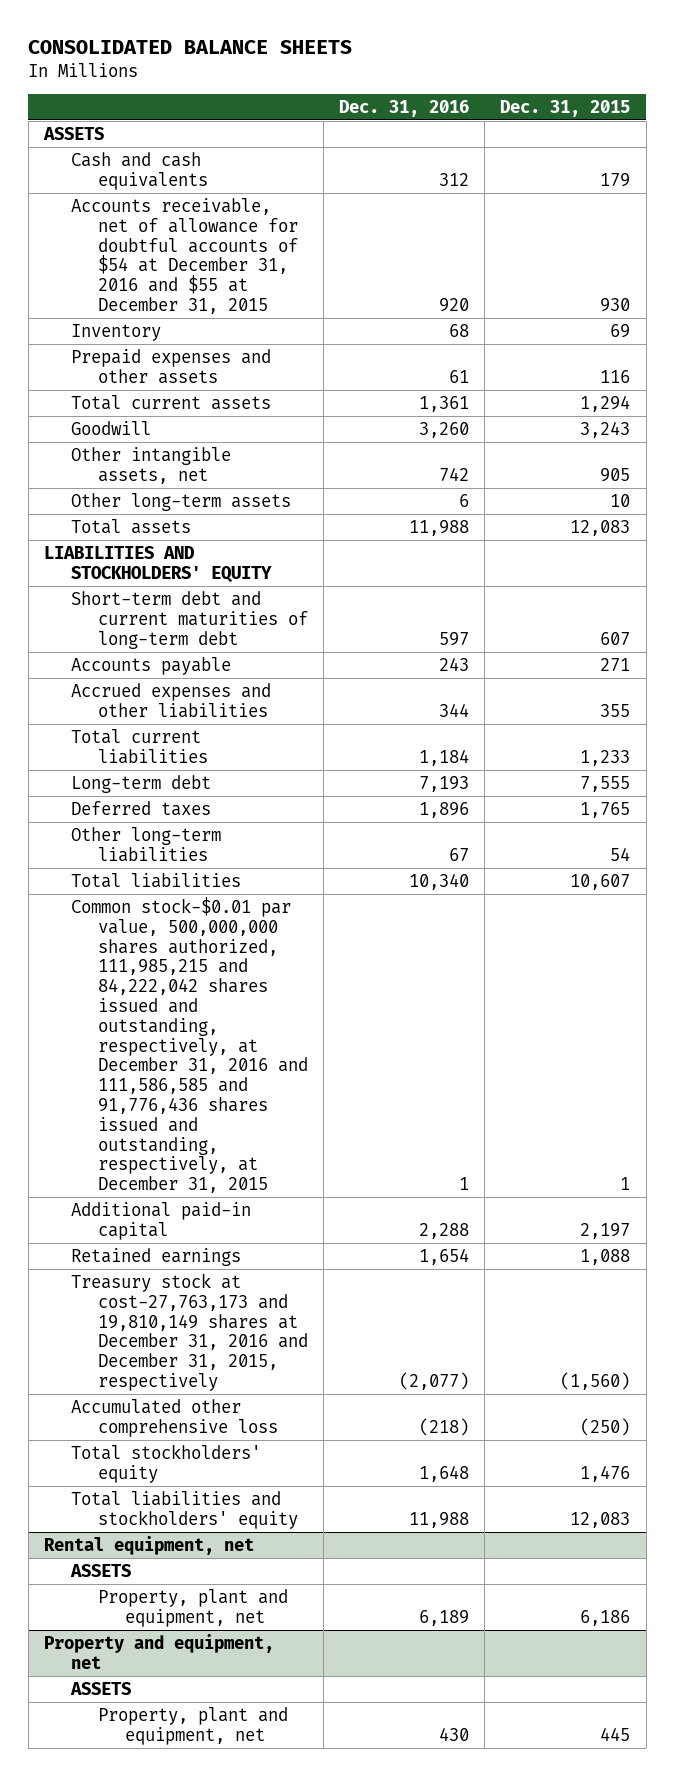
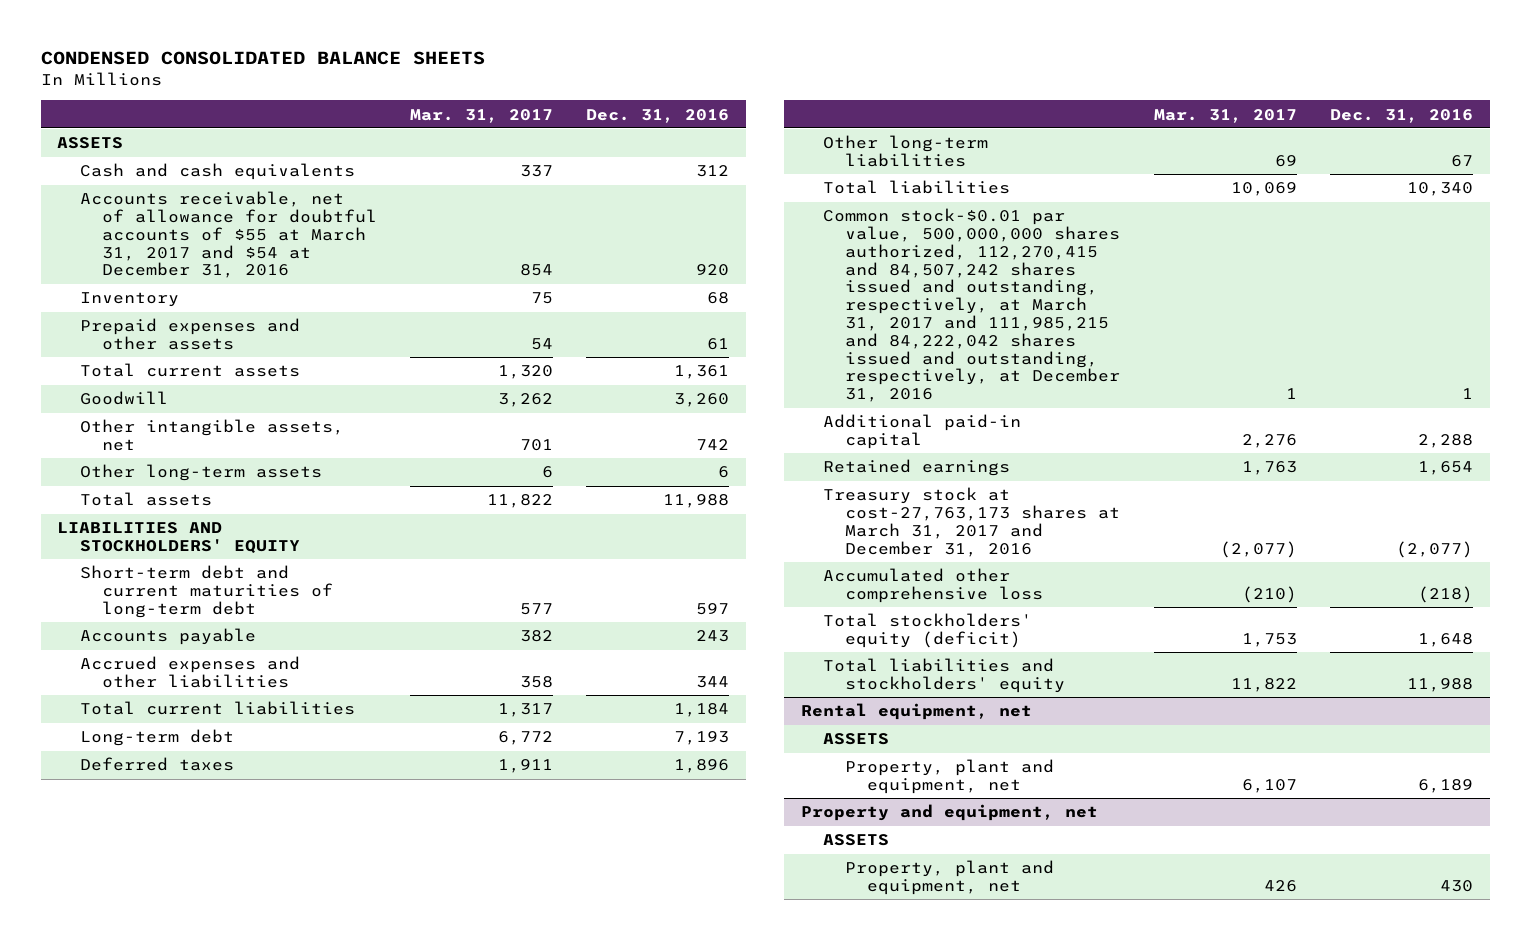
[28,40,353,55] CONSOLIDATED BALANCE SHEETS -> [40,51,485,66] CONDENSED CONSOLIDATED BALANCE SHEETS
[500,99,631,117] Dec. 31, 2015 -> none
none -> [410,108,554,123] Mar. 31, 2017
[70,197,298,314] Accounts receivable, net of allowance for doubtful accounts of $54 at December 31, 2016 and $55 at December 31, 2015 -> [79,191,377,279] Accounts receivable, net of allowance for doubtful accounts of $55 at March 31, 2017 and $54 at December 31, 2016
[70,896,308,1194] Common stock-$0.01 par value, 500,000,000 shares authorized, 111,985,215 and 84,222,042 shares issued and outstanding, respectively, at December 31, 2016 and 111,586,585 and 91,776,436 shares issued and outstanding, respectively, at December 31, 2015 -> [823,208,1121,403] Common stock-$0.01 par value, 500,000,000 shares authorized, 112,270,415 and 84,507,242 shares issued and outstanding, respectively, at March 31, 2017 and 111,985,215 and 84,222,042 shares issued and outstanding, respectively, at December 31, 2016
[70,1272,308,1391] Treasury stock at cost-27,763,173 and 19,810,149 shares at December 31, 2016 and December 31, 2015, respectively -> [823,487,1121,557] Treasury stock at cost-27,763,173 shares at March 31, 2017 and December 31, 2016
[70,1443,261,1483] Total stockholders' equity -> [823,613,1033,648] Total stockholders' equity (deficit)

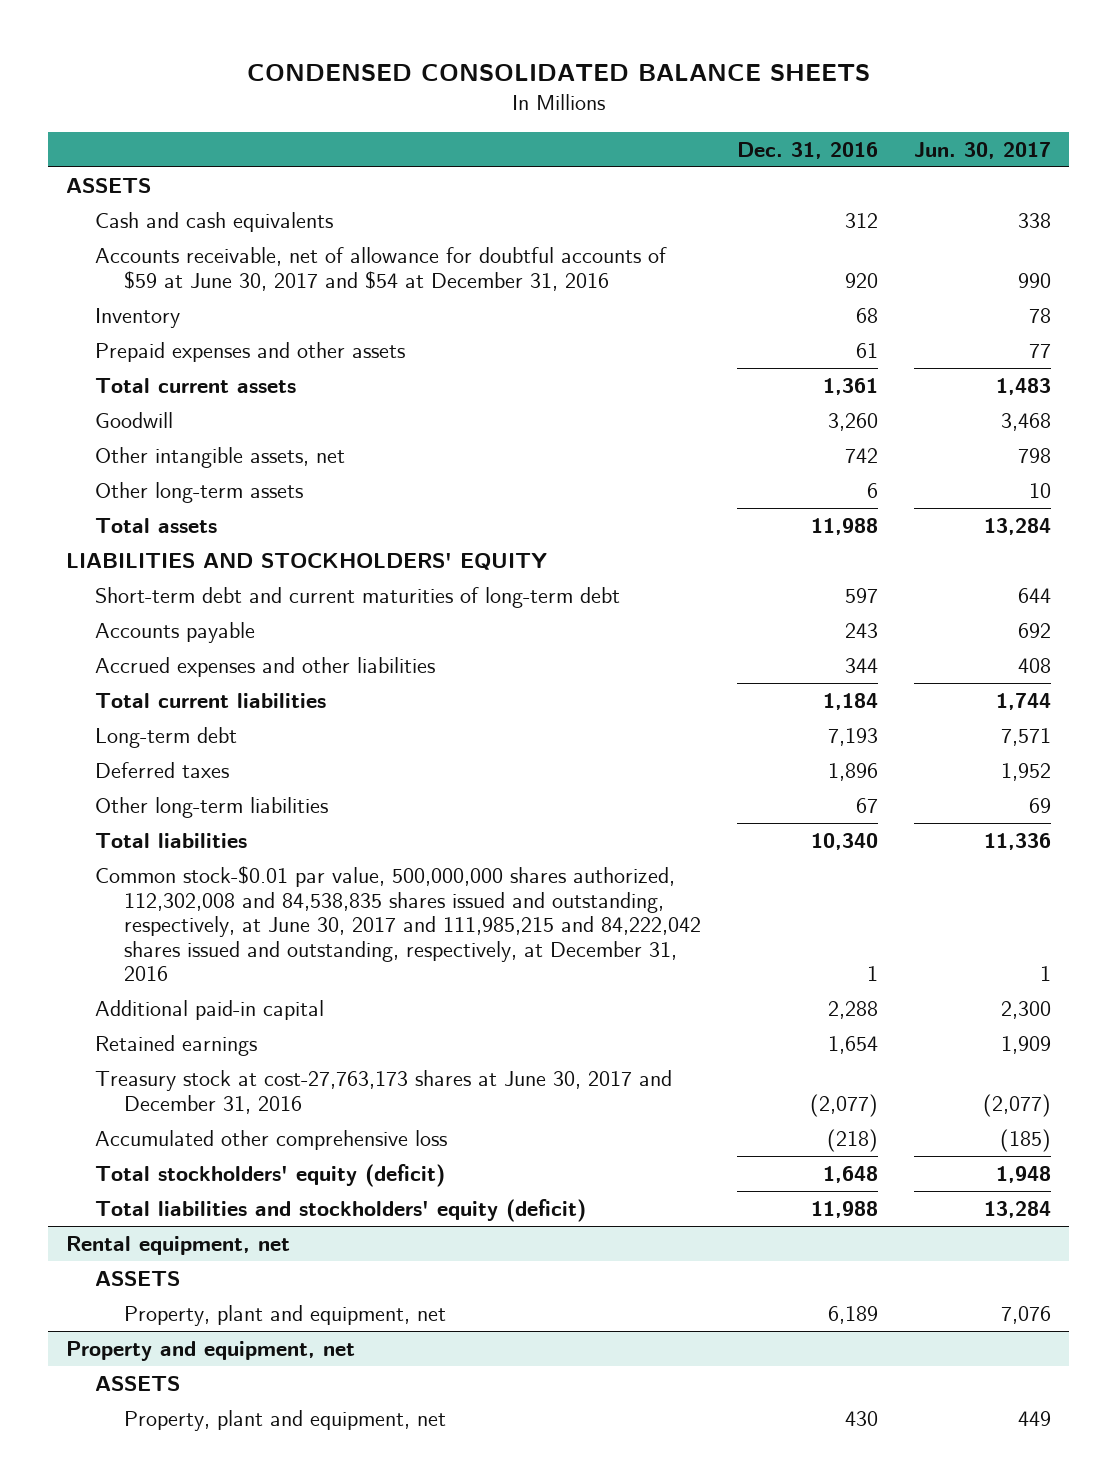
[410,108,554,123] Mar. 31, 2017 -> none
none -> [914,141,1052,159] Jun. 30, 2017
[79,191,377,279] Accounts receivable, net of allowance for doubtful accounts of $55 at March 31, 2017 and $54 at December 31, 2016 -> [95,247,668,291] Accounts receivable, net of allowance for doubtful accounts of $59 at June 30, 2017 and $54 at December 31, 2016
[823,208,1121,403] Common stock-$0.01 par value, 500,000,000 shares authorized, 112,270,415 and 84,507,242 shares issued and outstanding, respectively, at March 31, 2017 and 111,985,215 and 84,222,042 shares issued and outstanding, respectively, at December 31, 2016 -> [95,866,702,982] Common stock-$0.01 par value, 500,000,000 shares authorized, 112,302,008 and 84,538,835 shares issued and outstanding, respectively, at June 30, 2017 and 111,985,215 and 84,222,042 shares issued and outstanding, respectively, at December 31, 2016
[823,487,1121,557] Treasury stock at cost-27,763,173 shares at March 31, 2017 and December 31, 2016 -> [95,1070,673,1114] Treasury stock at cost-27,763,173 shares at June 30, 2017 and December 31, 2016
[823,658,1066,693] Total liabilities and stockholders' equity -> [95,1199,587,1223] Total liabilities and stockholders' equity (deficit)

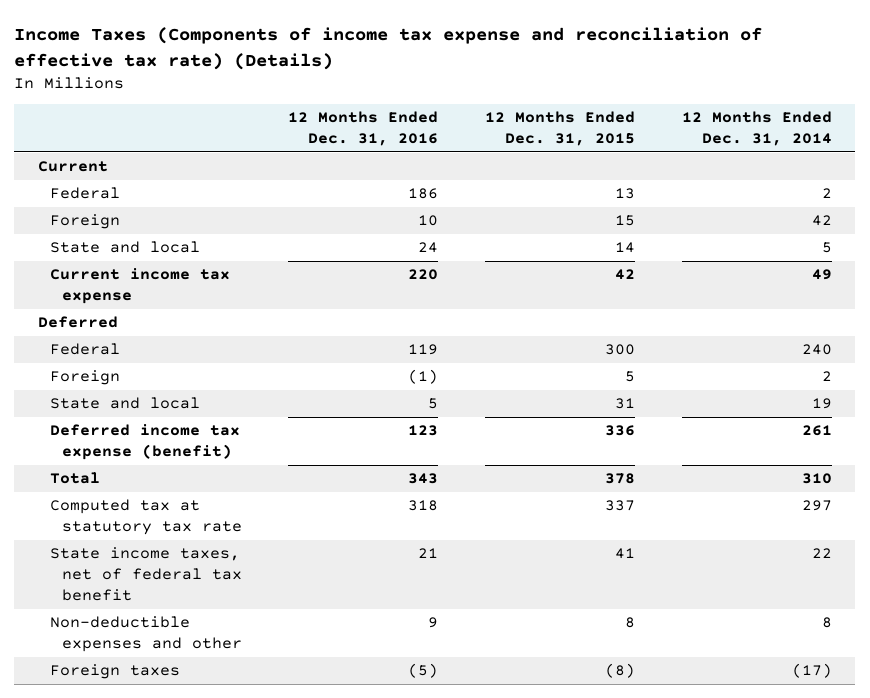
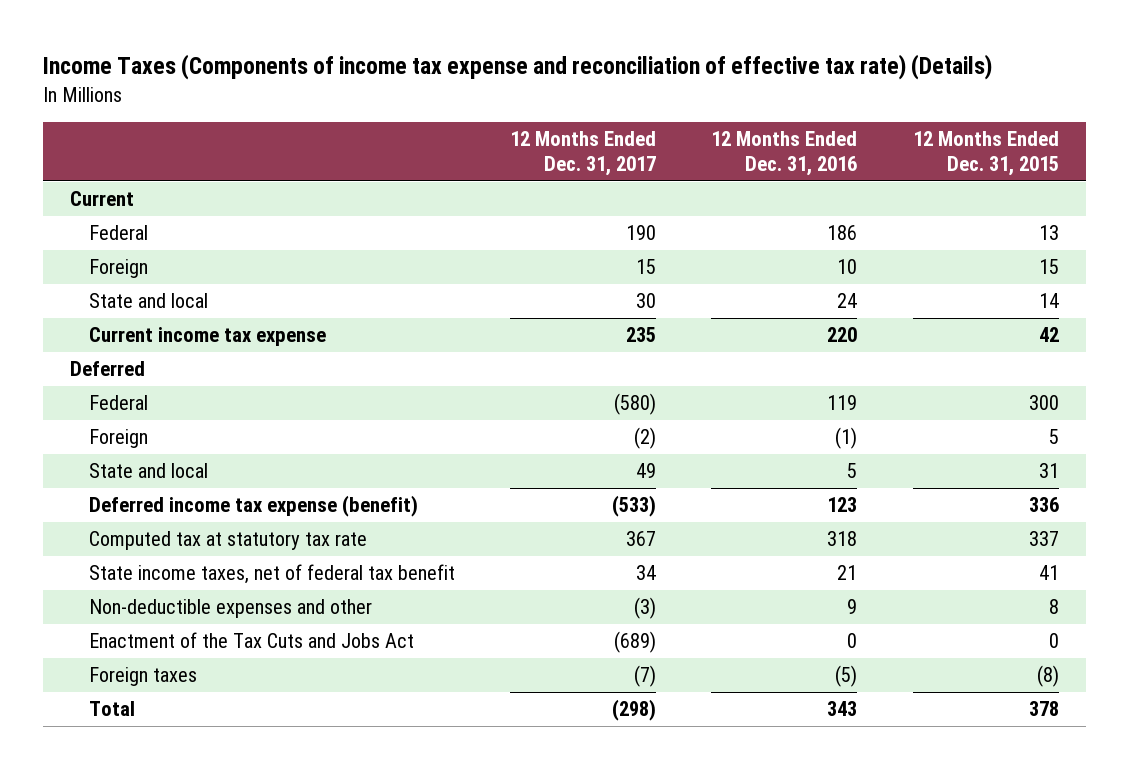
[681,111,832,147] 12 Months Ended Dec. 31, 2014 -> none
none -> [509,131,656,177] 12 Months Ended Dec. 31, 2017
none -> [88,632,414,649] Enactment of the Tax Cuts and Jobs Act
[49,472,100,485] Total -> [88,701,135,717] Total

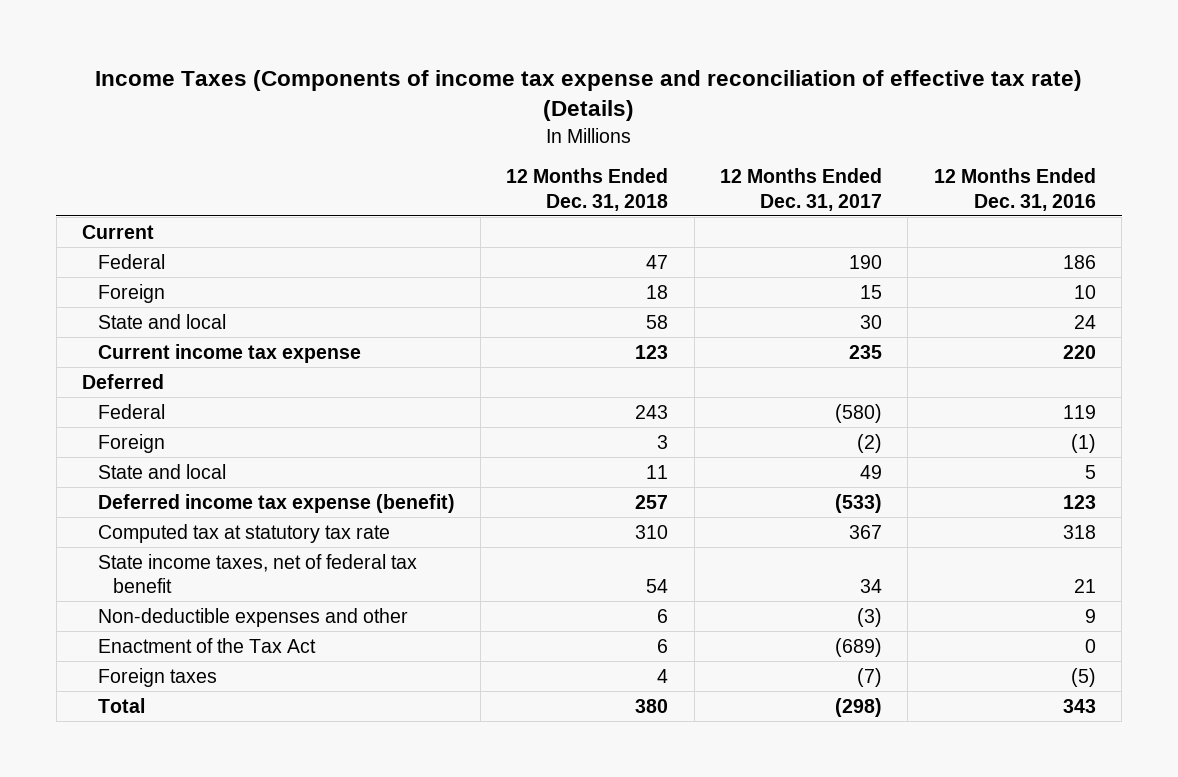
[912,131,1059,177] 12 Months Ended Dec. 31, 2015 -> none
none -> [506,168,669,211] 12 Months Ended Dec. 31, 2018
[88,632,414,649] Enactment of the Tax Cuts and Jobs Act -> [97,637,316,653] Enactment of the Tax Act

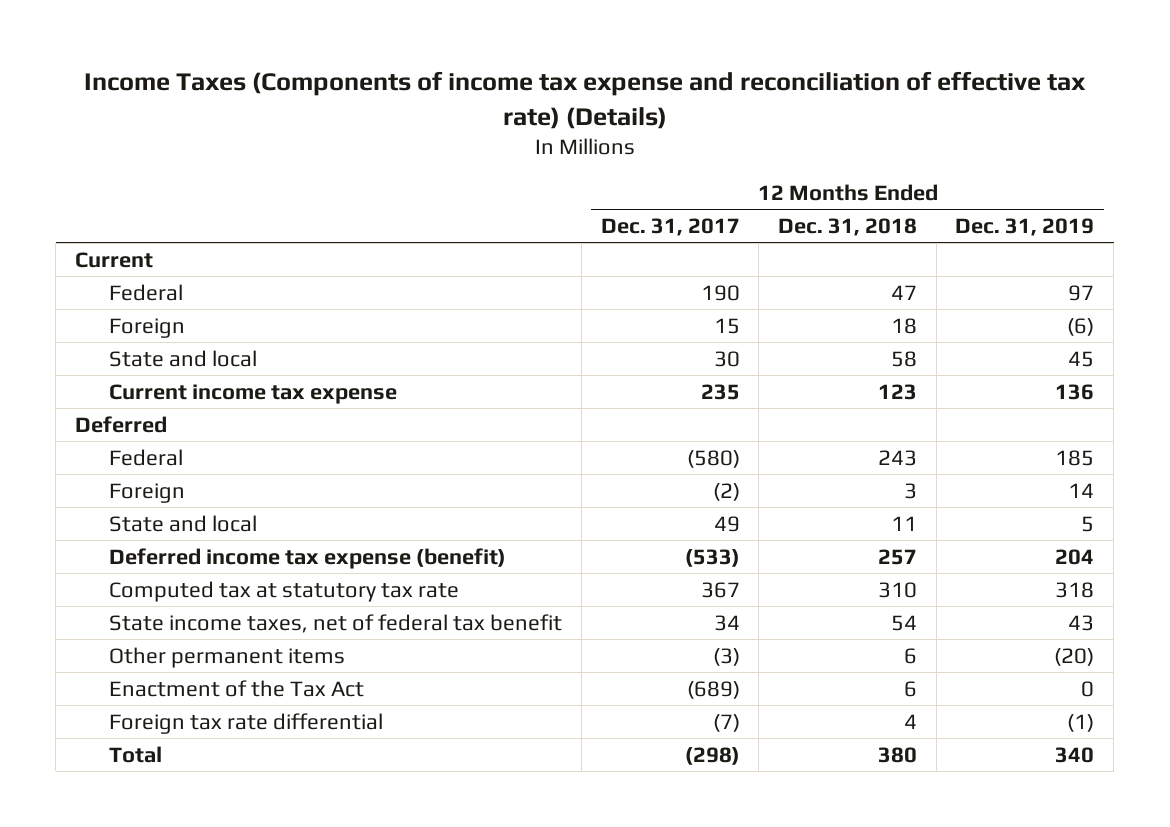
[933,168,1096,211] 12 Months Ended Dec. 31, 2016 -> none
none -> [955,218,1095,237] Dec. 31, 2019
[97,607,408,627] Non-deductible expenses and other -> none
none -> [109,646,346,668] Other permanent items
[97,667,217,687] Foreign taxes -> [109,712,384,734] Foreign tax rate differential

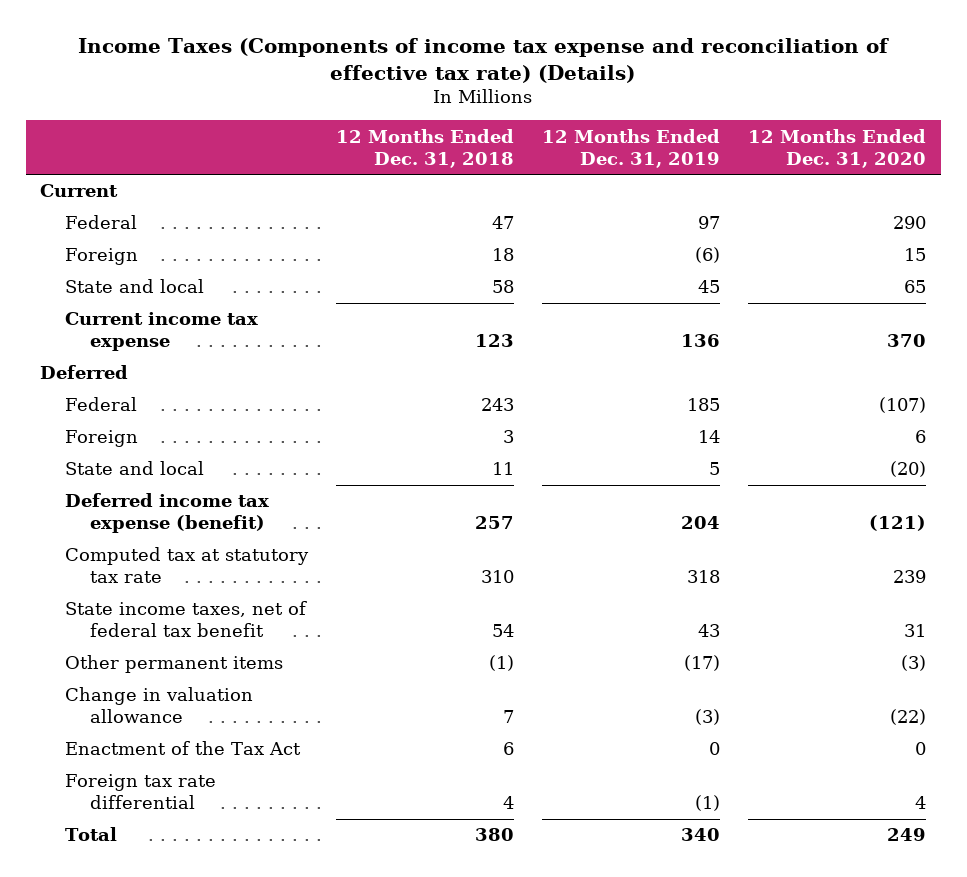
[600,218,740,237] Dec. 31, 2017 -> none
none -> [748,128,927,168] 12 Months Ended Dec. 31, 2020
[904,647,918,664] 6 -> [489,655,515,672] (1)
[1054,647,1095,666] (20) -> [684,655,721,672] (17)
none -> [64,687,253,724] Change in valuation allowance

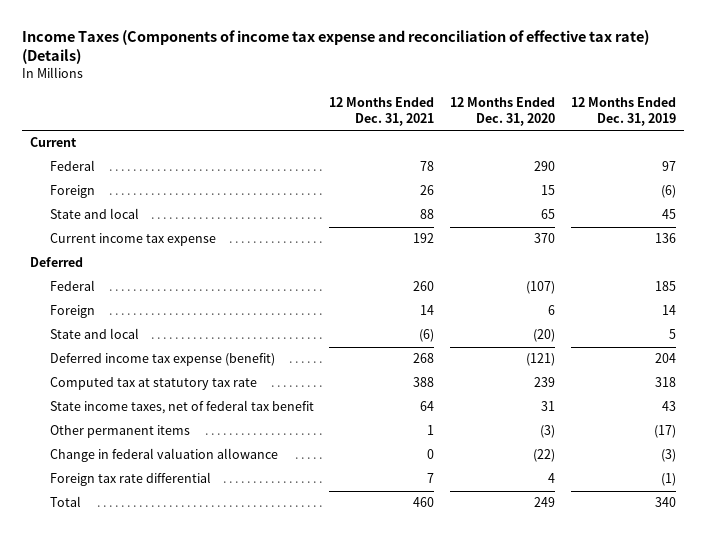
[336,128,515,168] 12 Months Ended Dec. 31, 2018 -> none
none -> [329,97,435,127] 12 Months Ended Dec. 31, 2021
[64,741,301,756] Enactment of the Tax Act -> none
[64,687,253,724] Change in valuation allowance -> [49,448,278,463] Change in federal valuation allowance

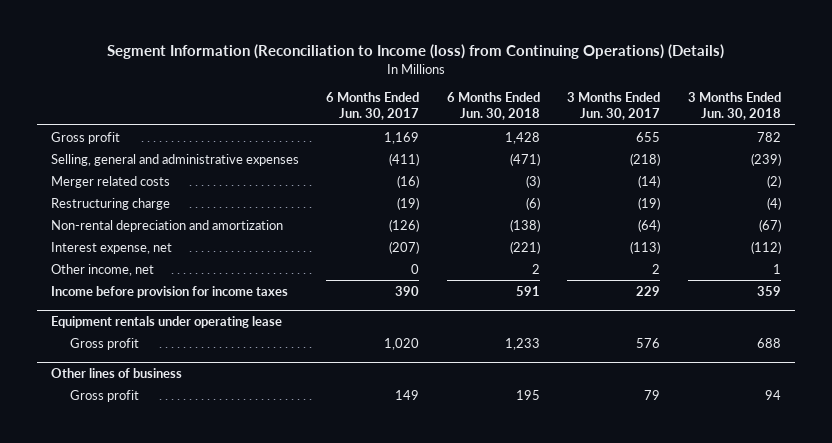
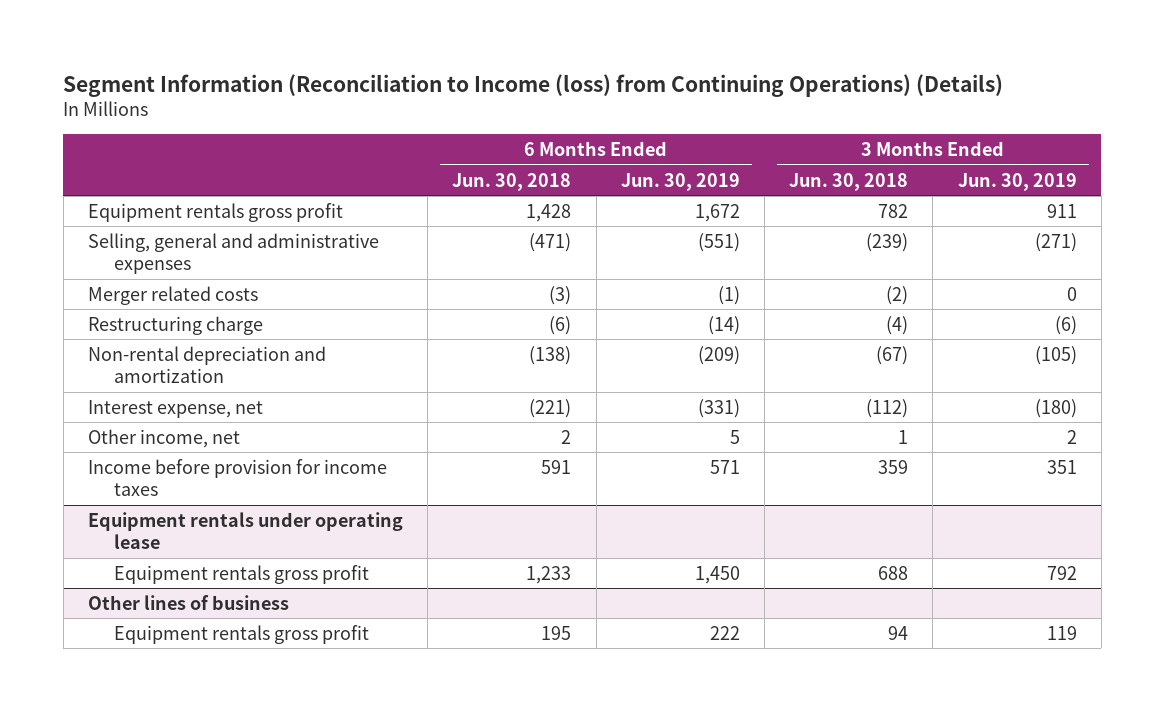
[326,91,420,121] 6 Months Ended Jun. 30, 2017 -> none
[567,91,661,121] 3 Months Ended Jun. 30, 2017 -> none
none -> [620,172,740,191] Jun. 30, 2019
none -> [957,172,1077,191] Jun. 30, 2019
[50,131,120,144] Gross profit -> [88,202,344,222] Equipment rentals gross profit
[70,337,140,350] Gross profit -> [113,564,369,584] Equipment rentals gross profit
[70,389,140,402] Gross profit -> [113,624,369,644] Equipment rentals gross profit

